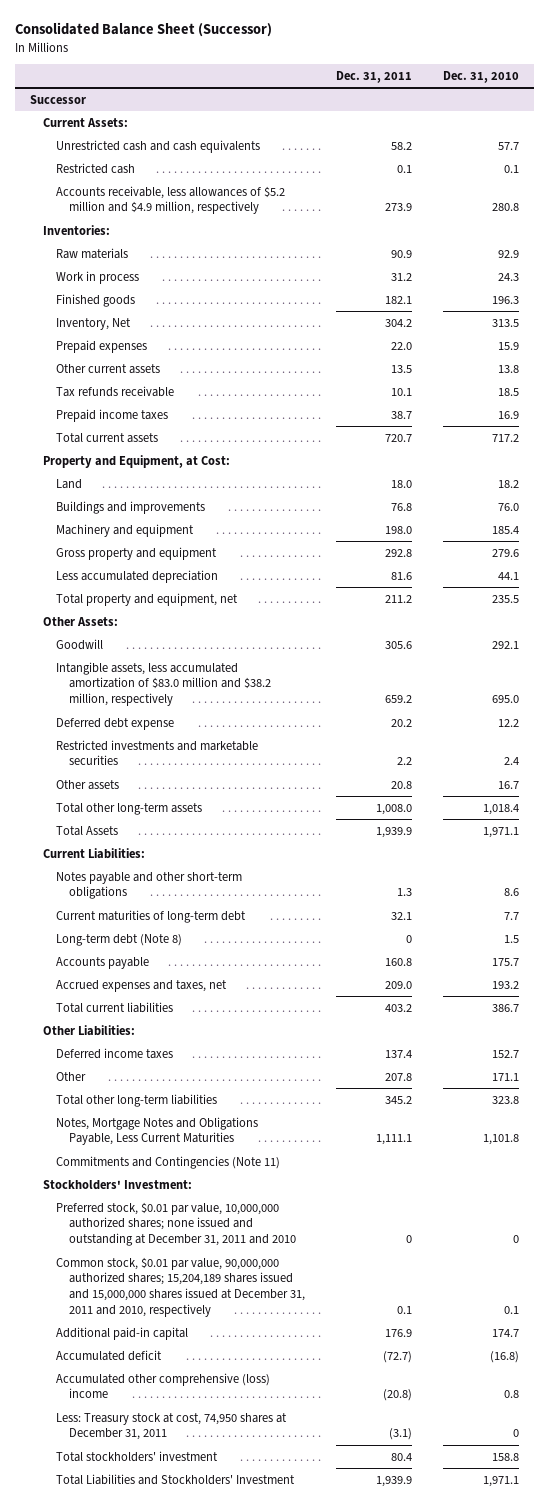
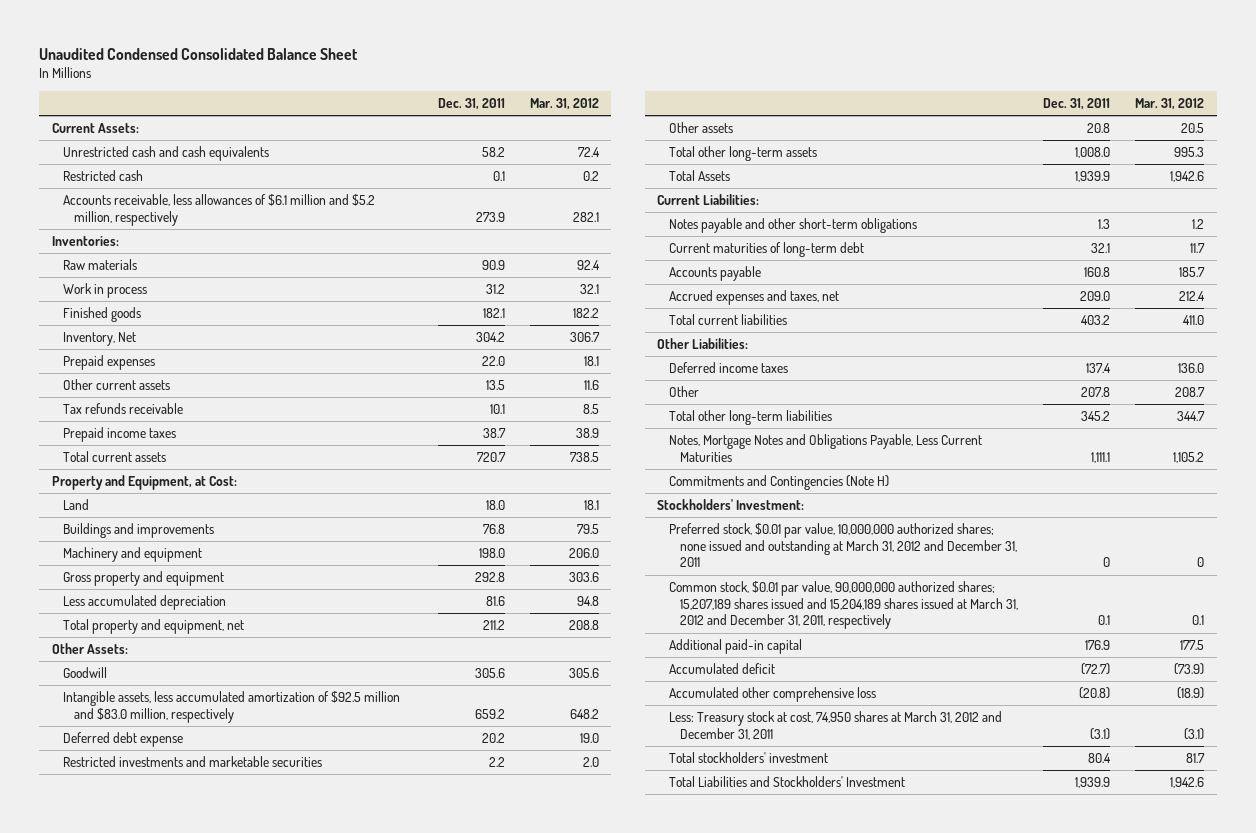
[14,22,272,38] Consolidated Balance Sheet (Successor) -> [39,47,359,60] Unaudited Condensed Consolidated Balance Sheet
[442,70,519,83] Dec. 31, 2010 -> none
none -> [529,98,599,111] Mar. 31, 2012
[29,94,86,104] Successor -> none
[56,185,286,215] Accounts receivable, less allowances of $5.2 million and $4.9 million, respectively -> [63,194,376,226] Accounts receivable, less allowances of $6.1 million and $5.2 million, respectively
[56,661,272,707] Intangible assets, less accumulated amortization of $83.0 million and $38.2 million, respectively -> [63,691,401,723] Intangible assets, less accumulated amortization of $92.5 million and $83.0 million, respectively
[56,933,183,946] Long-term debt (Note 8) -> none
[56,1155,281,1169] Commitments and Contingencies (Note 11) -> [668,475,889,491] Commitments and Contingencies (Note H)
[56,1201,297,1247] Preferred stock, $0.01 par value, 10,000,000 authorized shares; none issued and outstanding at December 31, 2011 and 2010 -> [668,523,1017,568] Preferred stock, $0.01 par value, 10,000,000 authorized shares; none issued and outstanding at March 31, 2012 and December 31, 2011
[56,1256,306,1317] Common stock, $0.01 par value, 90,000,000 authorized shares; 15,204,189 shares issued and 15,000,000 shares issued at December 31, 2011 and 2010, respectively -> [668,581,1018,630] Common stock, $0.01 par value, 90,000,000 authorized shares; 15,207,189 shares issued and 15,204,189 shares issued at March 31, 2012 and December 31, 2011, respectively
[56,1372,271,1399] Accumulated other comprehensive (loss) income -> [668,687,876,703] Accumulated other comprehensive loss
[56,1412,288,1441] Less: Treasury stock at cost, 74,950 shares at December 31, 2011 -> [668,711,1002,740] Less: Treasury stock at cost, 74,950 shares at March 31, 2012 and December 31, 2011

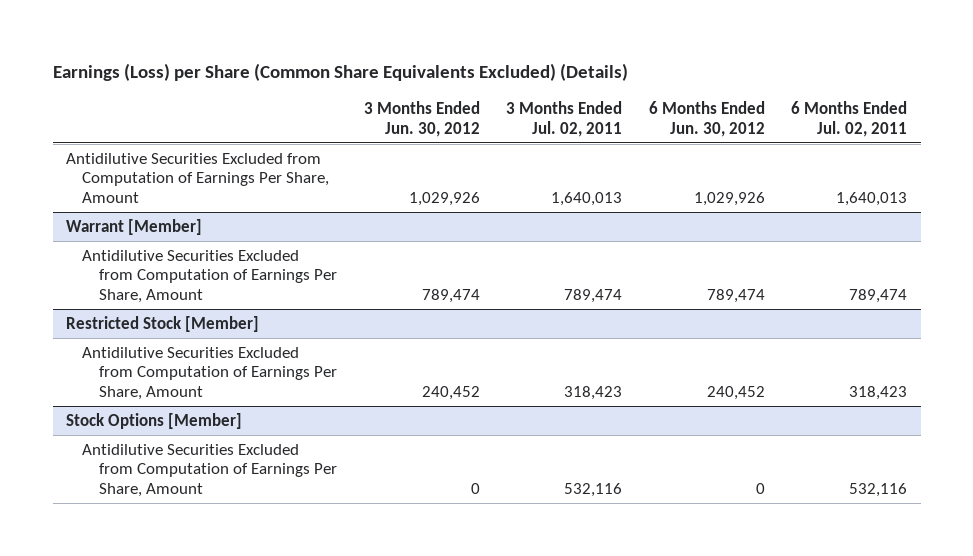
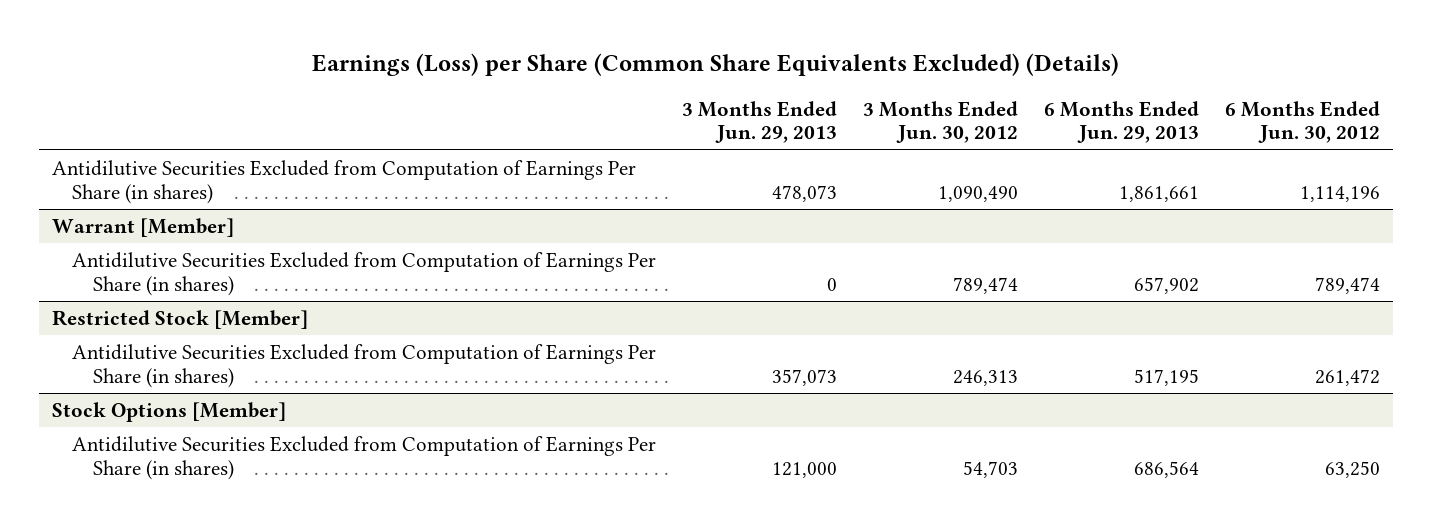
[506,101,623,137] 3 Months Ended Jul. 02, 2011 -> none
[791,101,908,137] 6 Months Ended Jul. 02, 2011 -> none
none -> [682,100,838,144] 3 Months Ended Jun. 29, 2013
none -> [1044,100,1200,144] 6 Months Ended Jun. 29, 2013
[65,152,330,203] Antidilutive Securities Excluded from Computation of Earnings Per Share, Amount -> [51,159,636,204] Antidilutive Securities Excluded from Computation of Earnings Per Share (in shares)
[408,191,480,206] 1,029,926 -> [938,185,1019,202] 1,090,490
[693,191,765,206] 1,029,926 -> [1300,185,1381,202] 1,114,196
[82,249,337,303] Antidilutive Securities Excluded from Computation of Earnings Per Share, Amount -> [72,251,657,296] Antidilutive Securities Excluded from Computation of Earnings Per Share (in shares)
[82,346,337,400] Antidilutive Securities Excluded from Computation of Earnings Per Share, Amount -> [72,343,657,388] Antidilutive Securities Excluded from Computation of Earnings Per Share (in shares)
[421,385,480,400] 240,452 -> [953,369,1019,386] 246,313
[706,385,765,400] 240,452 -> [1315,368,1381,386] 261,472
[82,443,337,497] Antidilutive Securities Excluded from Computation of Earnings Per Share, Amount -> [72,435,657,480] Antidilutive Securities Excluded from Computation of Earnings Per Share (in shares)
[470,482,480,494] 0 -> [963,460,1019,478] 54,703
[755,482,765,494] 0 -> [1325,460,1381,478] 63,250

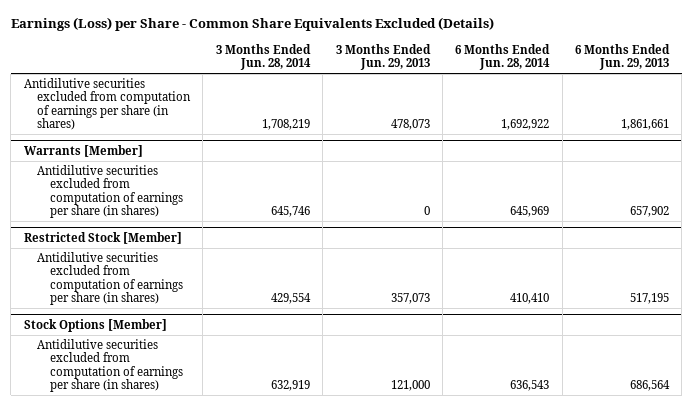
[311,52,1119,76] Earnings (Loss) per Share (Common Share Equivalents Excluded) (Details) -> [10,17,494,32] Earnings (Loss) per Share - Common Share Equivalents Excluded (Details)
[863,100,1019,144] 3 Months Ended Jun. 30, 2012 -> none
[1225,100,1381,144] 6 Months Ended Jun. 30, 2012 -> none
none -> [215,43,311,71] 3 Months Ended Jun. 28, 2014
none -> [455,43,551,71] 6 Months Ended Jun. 28, 2014
[51,159,636,204] Antidilutive Securities Excluded from Computation of Earnings Per Share (in shares) -> [23,78,192,130] Antidilutive securities excluded from computation of earnings per share (in shares)
[51,217,234,237] Warrant [Member] -> [23,144,143,157] Warrants [Member]
[72,251,657,296] Antidilutive Securities Excluded from Computation of Earnings Per Share (in shares) -> [37,165,184,218] Antidilutive securities excluded from computation of earnings per share (in shares)
[72,343,657,388] Antidilutive Securities Excluded from Computation of Earnings Per Share (in shares) -> [37,252,184,305] Antidilutive securities excluded from computation of earnings per share (in shares)
[72,435,657,480] Antidilutive Securities Excluded from Computation of Earnings Per Share (in shares) -> [37,339,184,392] Antidilutive securities excluded from computation of earnings per share (in shares)

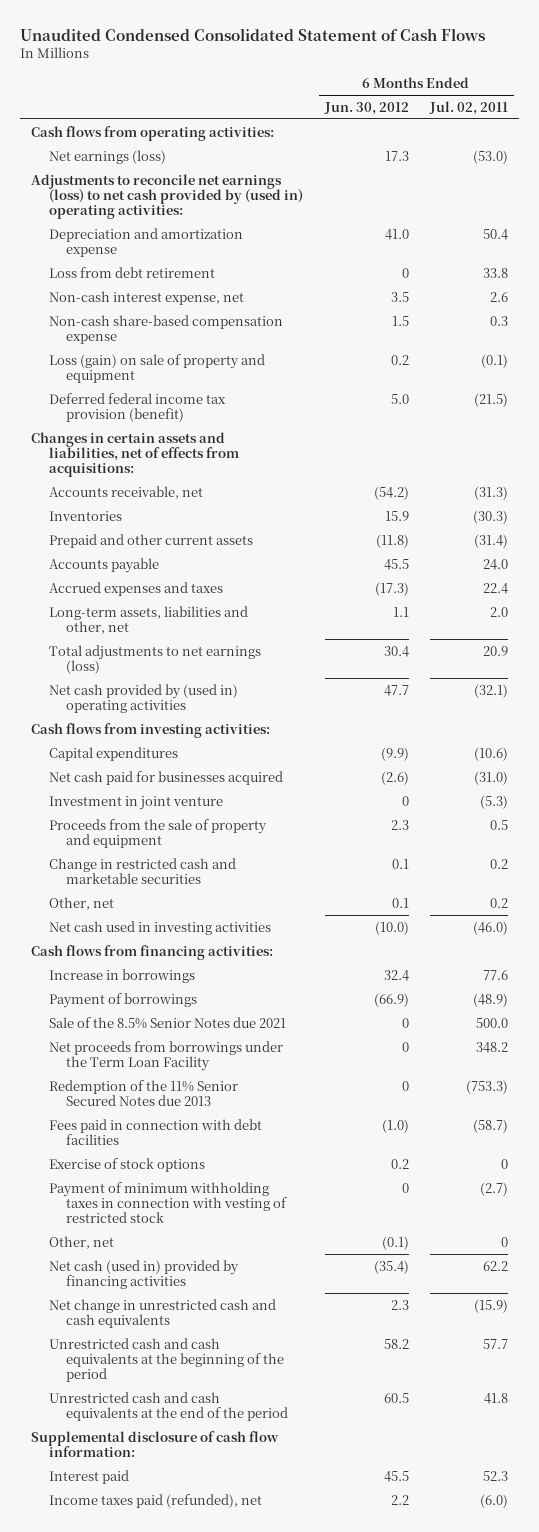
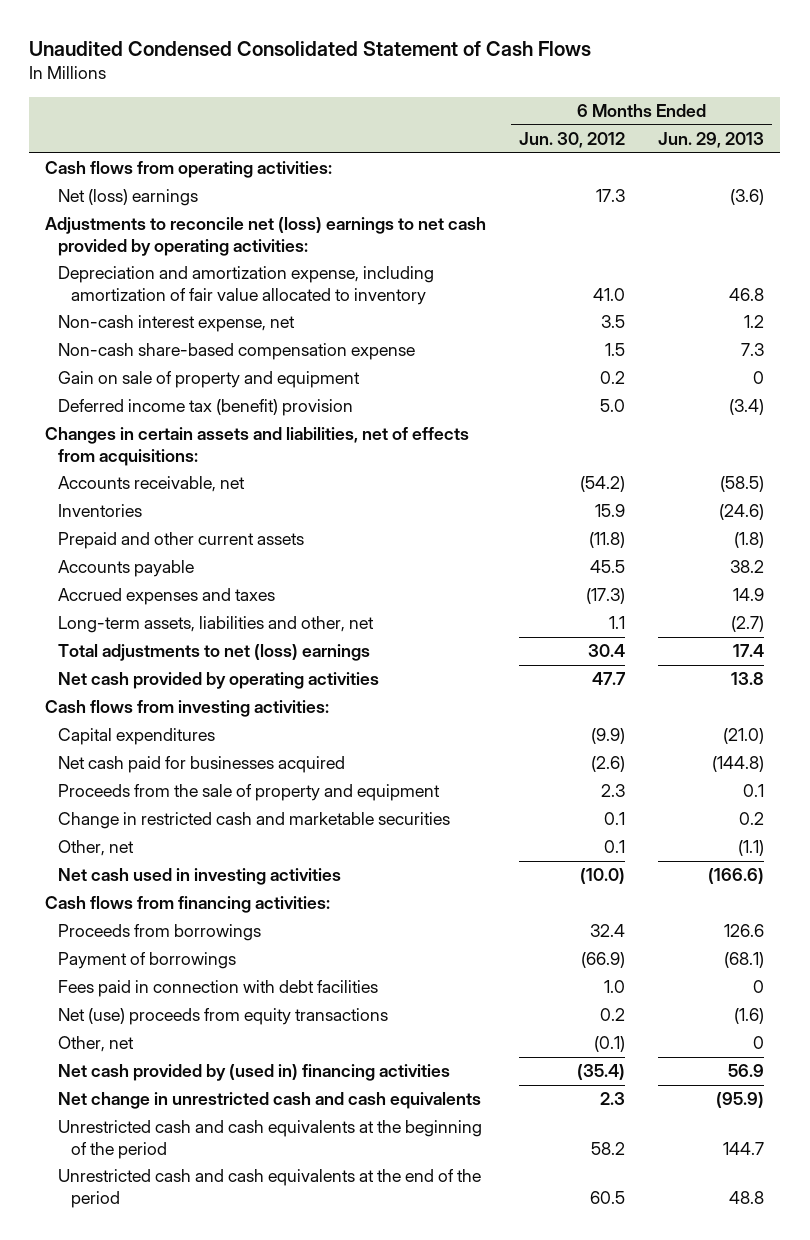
[429,100,509,115] Jul. 02, 2011 -> none
none -> [658,132,765,149] Jun. 29, 2013
[48,266,215,278] Loss from debt retirement -> none
[48,149,166,164] Net earnings (loss) -> [58,189,199,207] Net (loss) earnings
[31,173,303,219] Adjustments to reconcile net earnings (loss) to net cash provided by (used in) operating activities: -> [45,217,487,256] Adjustments to reconcile net (loss) earnings to net cash provided by operating activities:
[48,227,243,257] Depreciation and amortization expense -> [58,266,435,305] Depreciation and amortization expense, including amortization of fair value allocated to inventory
[48,353,265,383] Loss (gain) on sale of property and equipment -> [58,371,361,389] Gain on sale of property and equipment
[48,392,226,422] Deferred federal income tax provision (benefit) -> [58,399,354,417] Deferred income tax (benefit) provision
[48,644,261,674] Total adjustments to net earnings (loss) -> [58,644,371,662] Total adjustments to net (loss) earnings
[48,683,238,713] Net cash provided by (used in) operating activities -> [58,672,380,690] Net cash provided by operating activities
[48,795,223,810] Investment in joint venture -> none
[48,968,195,983] Increase in borrowings -> [58,924,262,942] Proceeds from borrowings
[48,1016,286,1029] Sale of the 8.5% Senior Notes due 2021 -> none
[48,1040,283,1071] Net proceeds from borrowings under the Term Loan Facility -> none
[48,1079,238,1106] Redemption of the 11% Senior Secured Notes due 2013 -> none
[48,1157,205,1172] Exercise of stock options -> none
[48,1181,288,1223] Payment of minimum withholding taxes in connection with vesting of restricted stock -> none
[381,1118,409,1133] (1.0) -> [604,980,626,994] 1.0
none -> [58,1008,389,1026] Net (use) proceeds from equity transactions
[48,1259,239,1289] Net cash (used in) provided by financing activities -> [58,1064,451,1082] Net cash provided by (used in) financing activities
[31,1430,280,1457] Supplemental disclosure of cash flow information: -> none
[48,1469,129,1484] Interest paid -> none
[48,1493,262,1508] Income taxes paid (refunded), net -> none

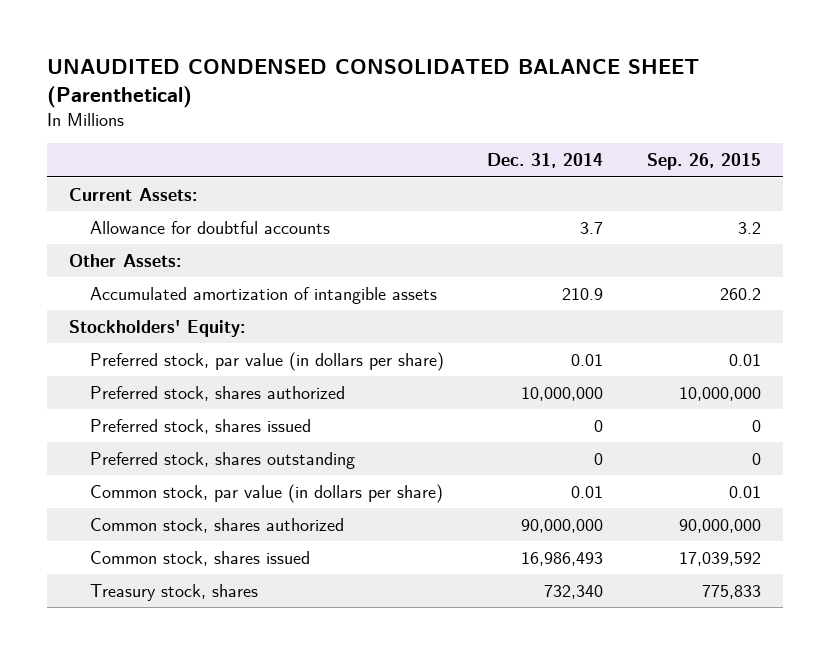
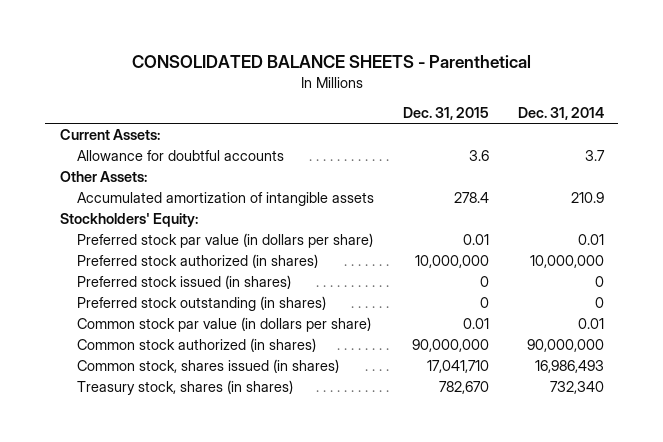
[47,59,700,108] UNAUDITED CONDENSED CONSOLIDATED BALANCE SHEET (Parenthetical) -> [131,54,531,68] CONSOLIDATED BALANCE SHEETS - Parenthetical
[647,153,762,171] Sep. 26, 2015 -> none
none -> [402,106,489,120] Dec. 31, 2015
[89,351,444,371] Preferred stock, par value (in dollars per share) -> [77,232,374,248] Preferred stock par value (in dollars per share)
[89,385,345,401] Preferred stock, shares authorized -> [77,253,319,268] Preferred stock authorized (in shares)
[89,418,311,434] Preferred stock, shares issued -> [77,274,292,289] Preferred stock issued (in shares)
[89,451,355,469] Preferred stock, shares outstanding -> [77,295,327,311] Preferred stock outstanding (in shares)
[89,483,443,503] Common stock, par value (in dollars per share) -> [77,316,372,332] Common stock par value (in dollars per share)
[89,517,344,533] Common stock, shares authorized -> [77,337,317,352] Common stock authorized (in shares)
[89,550,310,566] Common stock, shares issued -> [77,358,340,373] Common stock, shares issued (in shares)
[89,583,258,601] Treasury stock, shares -> [77,379,294,395] Treasury stock, shares (in shares)

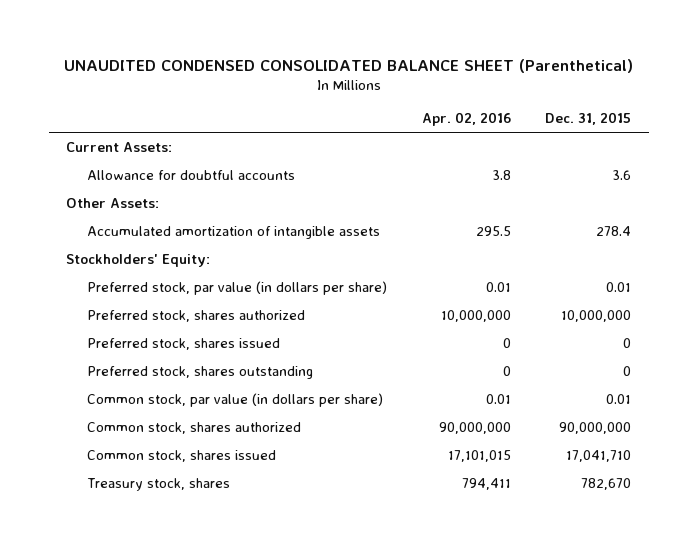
[131,54,531,68] CONSOLIDATED BALANCE SHEETS - Parenthetical -> [63,58,633,73] UNAUDITED CONDENSED CONSOLIDATED BALANCE SHEET (Parenthetical)
[517,106,604,120] Dec. 31, 2014 -> none
none -> [421,112,511,127] Apr. 02, 2016
[77,232,374,248] Preferred stock par value (in dollars per share) -> [86,280,387,295] Preferred stock, par value (in dollars per share)
[77,253,319,268] Preferred stock authorized (in shares) -> [86,309,305,322] Preferred stock, shares authorized
[77,274,292,289] Preferred stock issued (in shares) -> [86,337,280,350] Preferred stock, shares issued
[77,295,327,311] Preferred stock outstanding (in shares) -> [86,365,313,379] Preferred stock, shares outstanding
[77,316,372,332] Common stock par value (in dollars per share) -> [86,392,383,407] Common stock, par value (in dollars per share)
[77,337,317,352] Common stock authorized (in shares) -> [86,421,301,434] Common stock, shares authorized
[77,358,340,373] Common stock, shares issued (in shares) -> [86,449,276,462] Common stock, shares issued
[77,379,294,395] Treasury stock, shares (in shares) -> [86,477,230,491] Treasury stock, shares

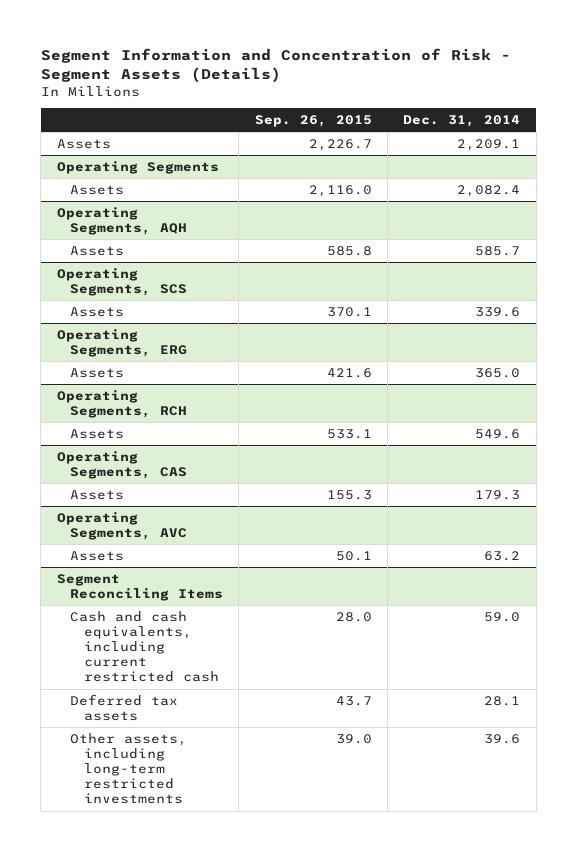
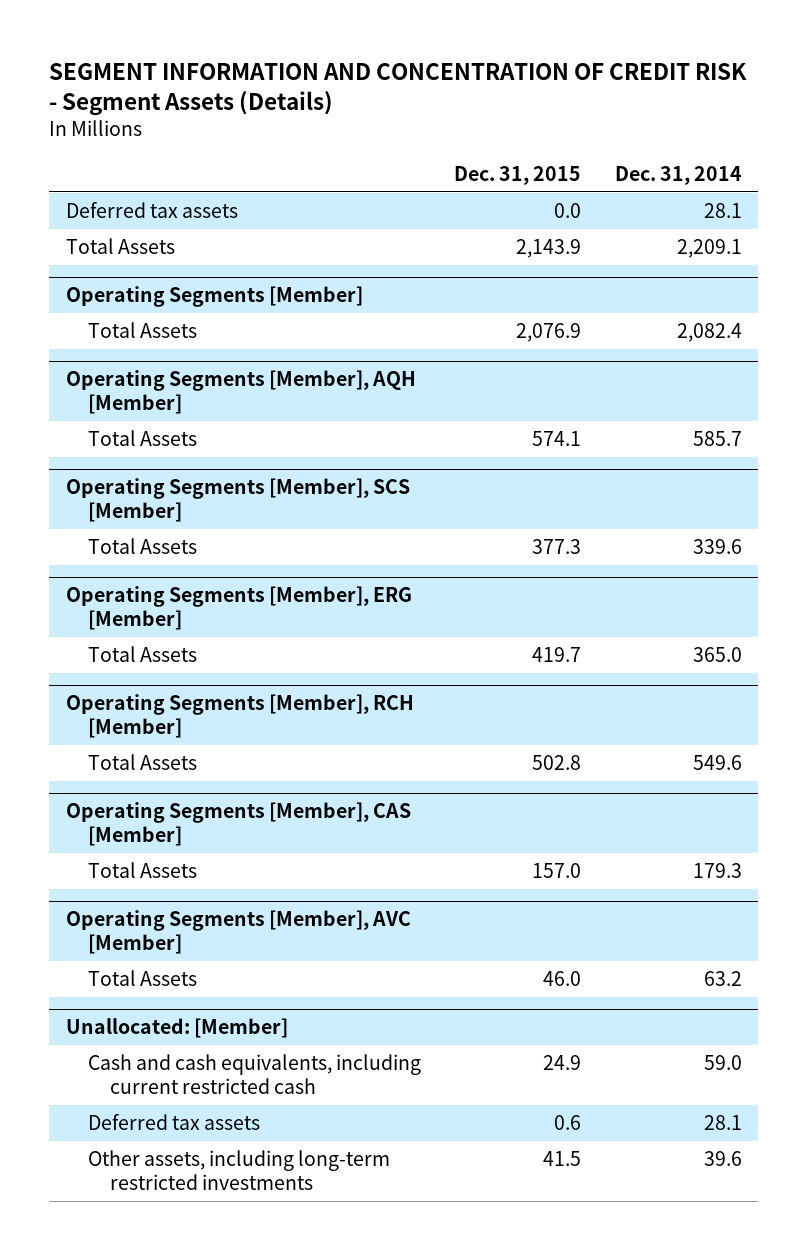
[40,47,511,84] Segment Information and Concentration of Risk - Segment Assets (Details) -> [49,62,748,117] SEGMENT INFORMATION AND CONCENTRATION OF CREDIT RISK - Segment Assets (Details)
[254,115,372,128] Sep. 26, 2015 -> none
none -> [454,165,582,185] Dec. 31, 2015
none -> [66,201,239,218] Deferred tax assets
[56,138,111,149] Assets -> [66,237,176,254] Total Assets
[56,160,219,174] Operating Segments -> [66,286,364,308] Operating Segments [Member]
[70,184,125,195] Assets -> [87,321,197,338] Total Assets
[56,206,188,236] Operating Segments, AQH -> [66,370,417,415] Operating Segments [Member], AQH [Member]
[70,245,125,256] Assets -> [87,429,197,446] Total Assets
[56,267,188,297] Operating Segments, SCS -> [66,478,411,523] Operating Segments [Member], SCS [Member]
[70,306,125,317] Assets -> [87,537,197,554] Total Assets
[56,328,188,358] Operating Segments, ERG -> [66,586,413,631] Operating Segments [Member], ERG [Member]
[70,367,125,378] Assets -> [87,645,197,662] Total Assets
[56,389,188,419] Operating Segments, RCH -> [66,694,415,739] Operating Segments [Member], RCH [Member]
[70,428,125,439] Assets -> [87,753,197,770] Total Assets
[56,450,188,480] Operating Segments, CAS -> [66,802,412,847] Operating Segments [Member], CAS [Member]
[70,489,125,500] Assets -> [87,861,197,878] Total Assets
[56,511,188,541] Operating Segments, AVC -> [66,910,412,955] Operating Segments [Member], AVC [Member]
[70,550,125,561] Assets -> [87,969,197,986] Total Assets
[56,573,224,602] Segment Reconciling Items -> [66,1018,289,1039] Unallocated: [Member]

